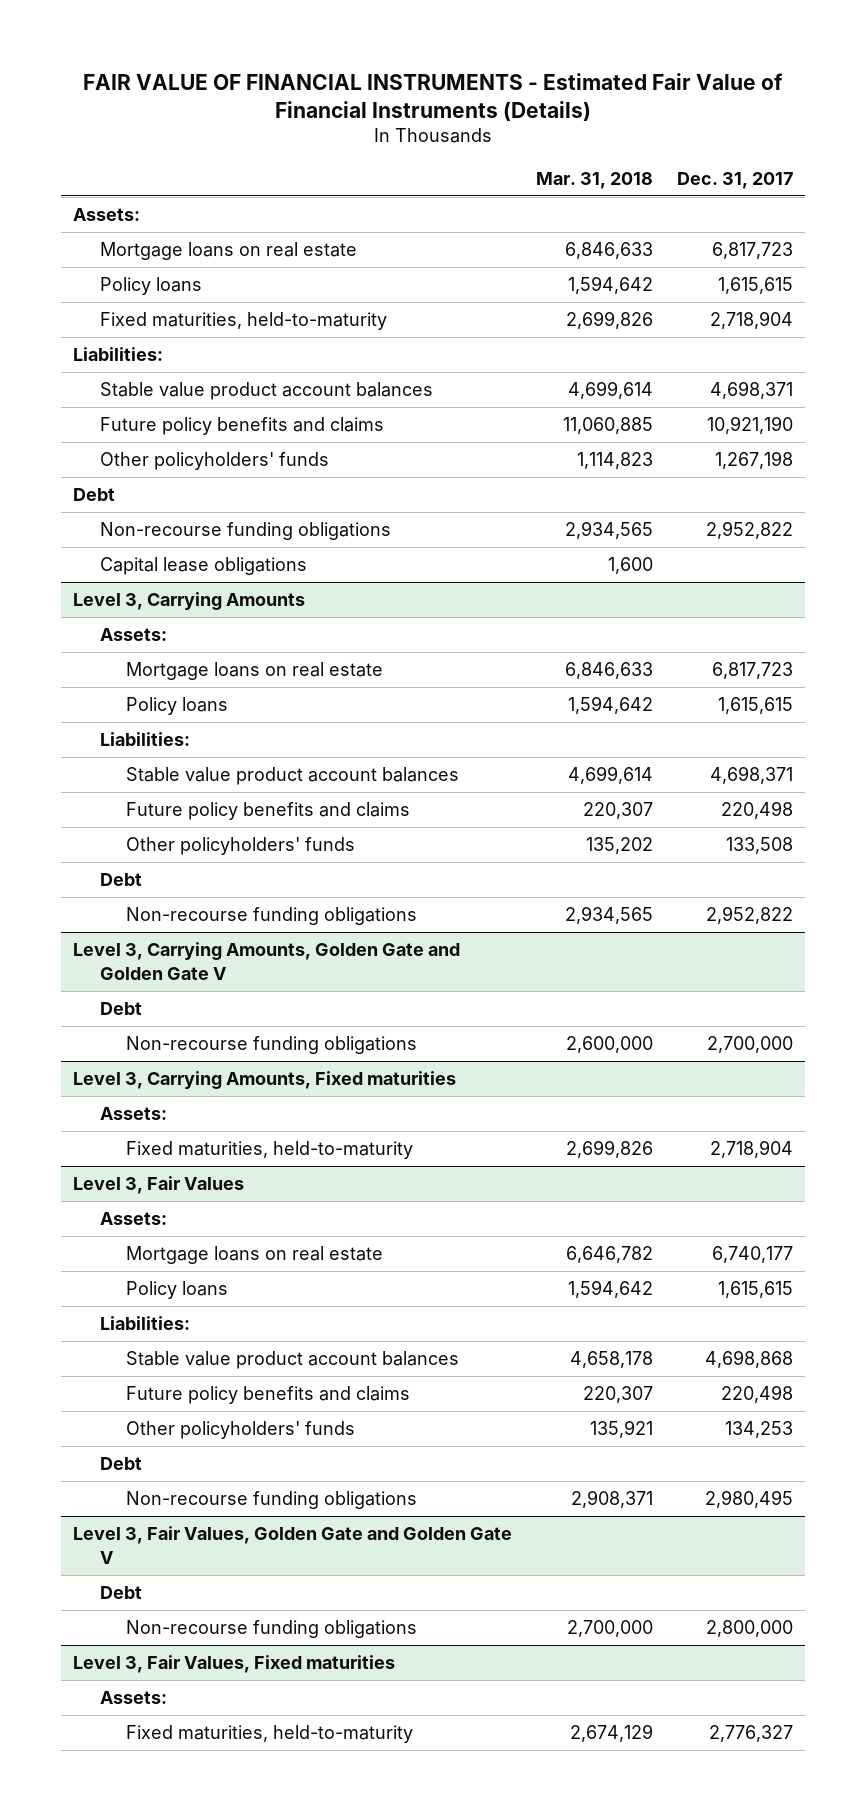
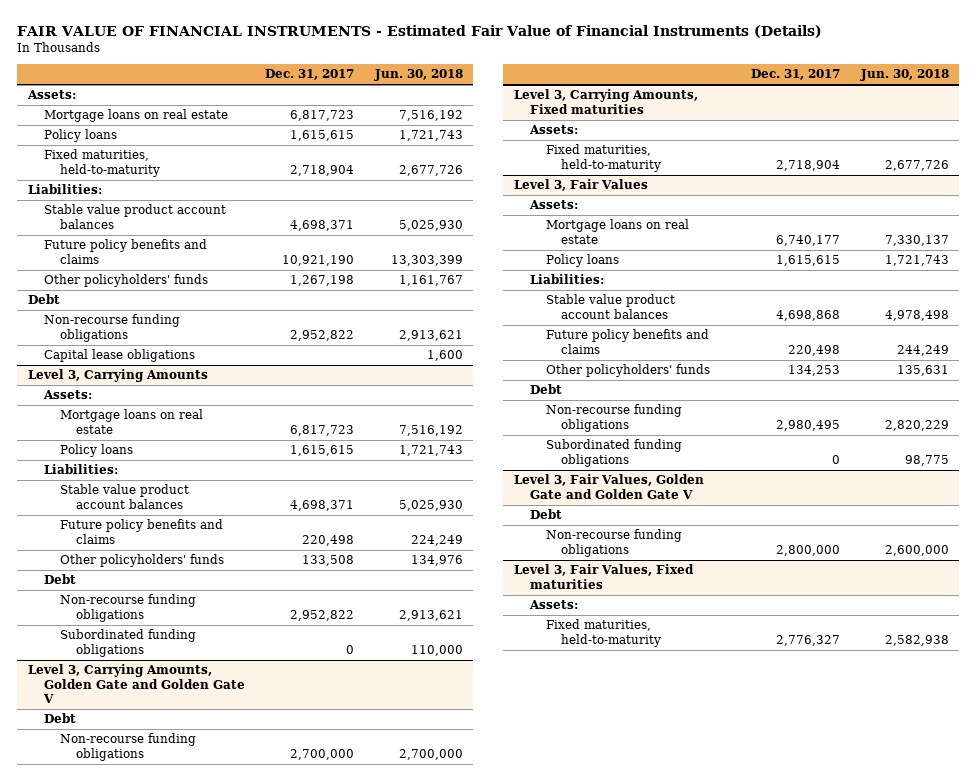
[536,171,654,189] Mar. 31, 2018 -> none
none -> [374,69,464,82] Jun. 30, 2018
none -> [59,629,196,657] Subordinated funding obligations
none -> [545,439,682,467] Subordinated funding obligations

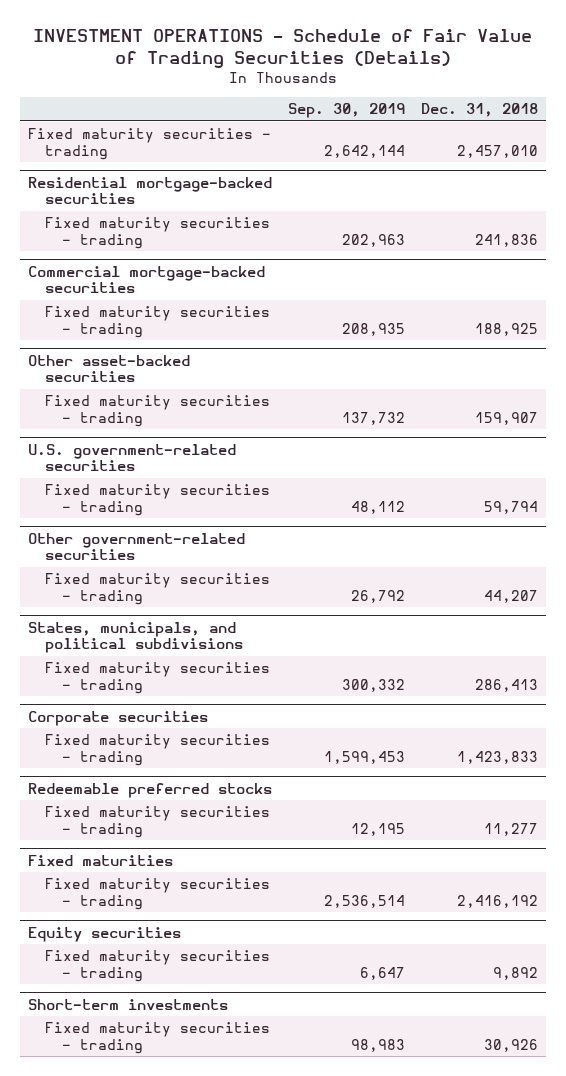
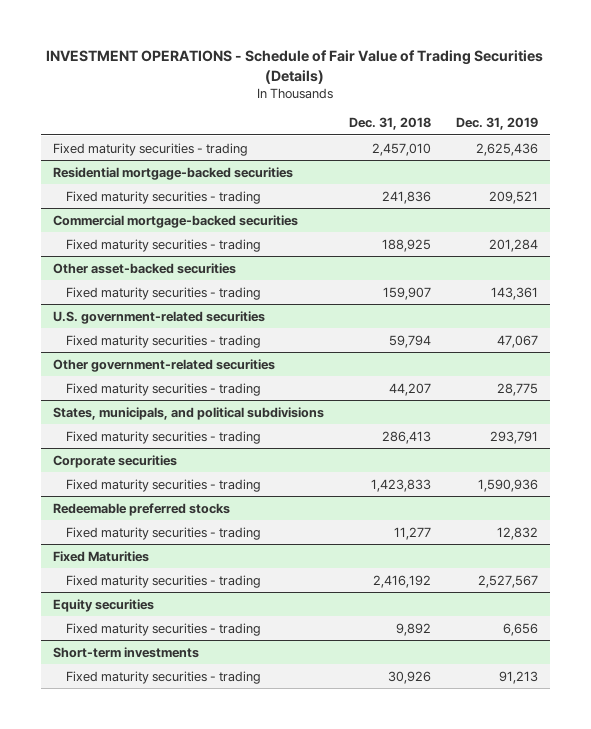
[287,103,405,119] Sep. 30, 2019 -> none
none -> [455,117,538,131] Dec. 31, 2019
[27,854,173,866] Fixed maturities -> [53,550,150,562] Fixed Maturities

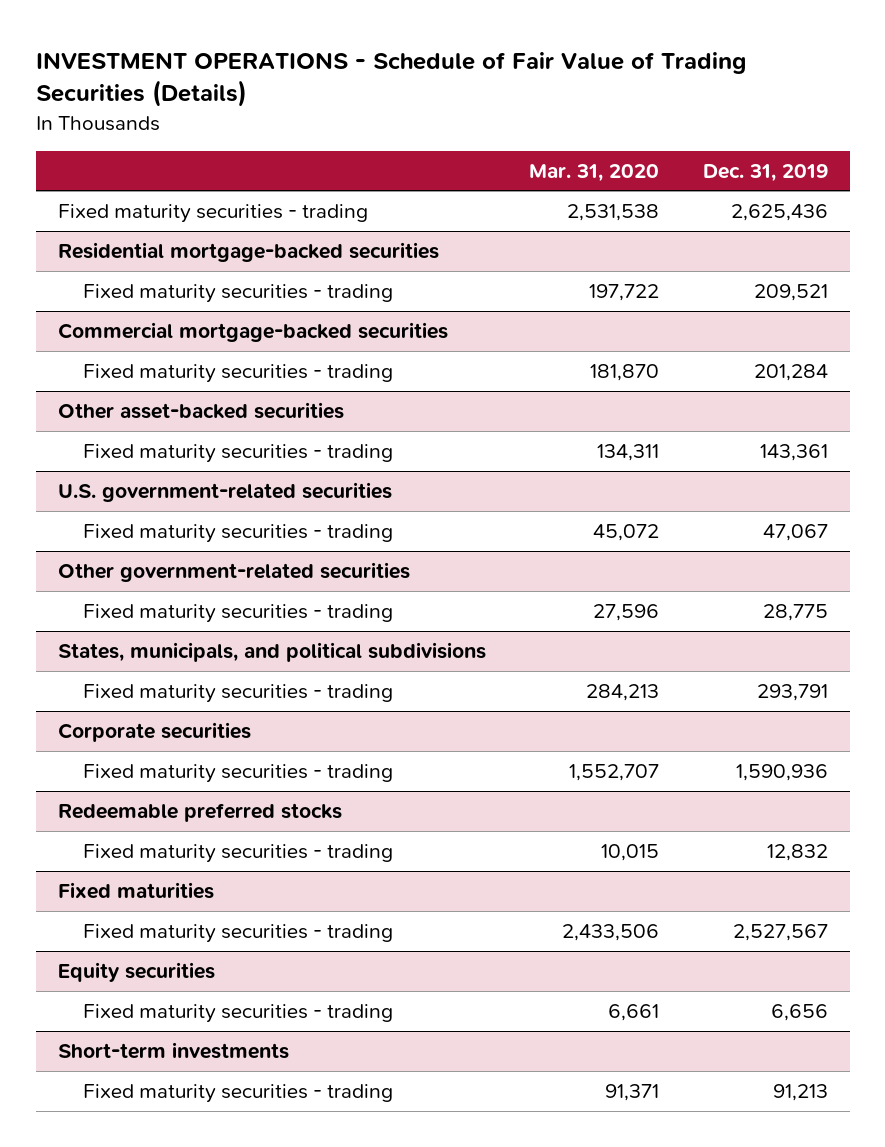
[348,117,431,131] Dec. 31, 2018 -> none
none -> [529,163,660,182] Mar. 31, 2020
[53,550,150,562] Fixed Maturities -> [57,881,214,899] Fixed maturities

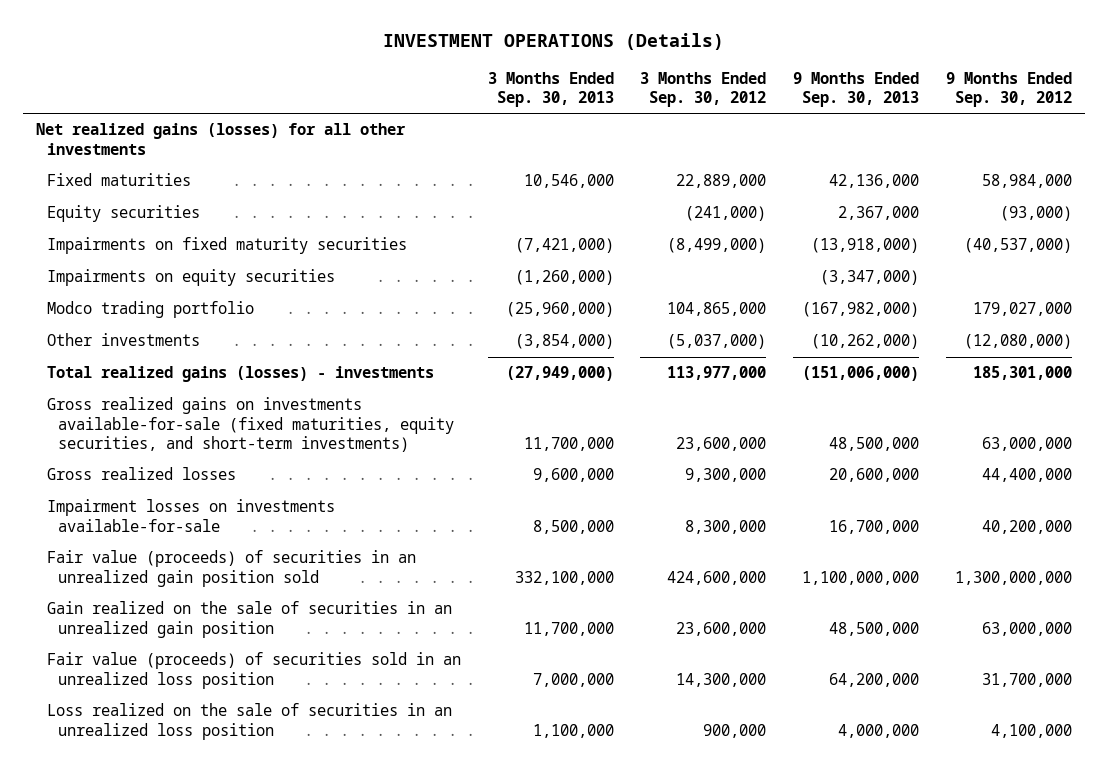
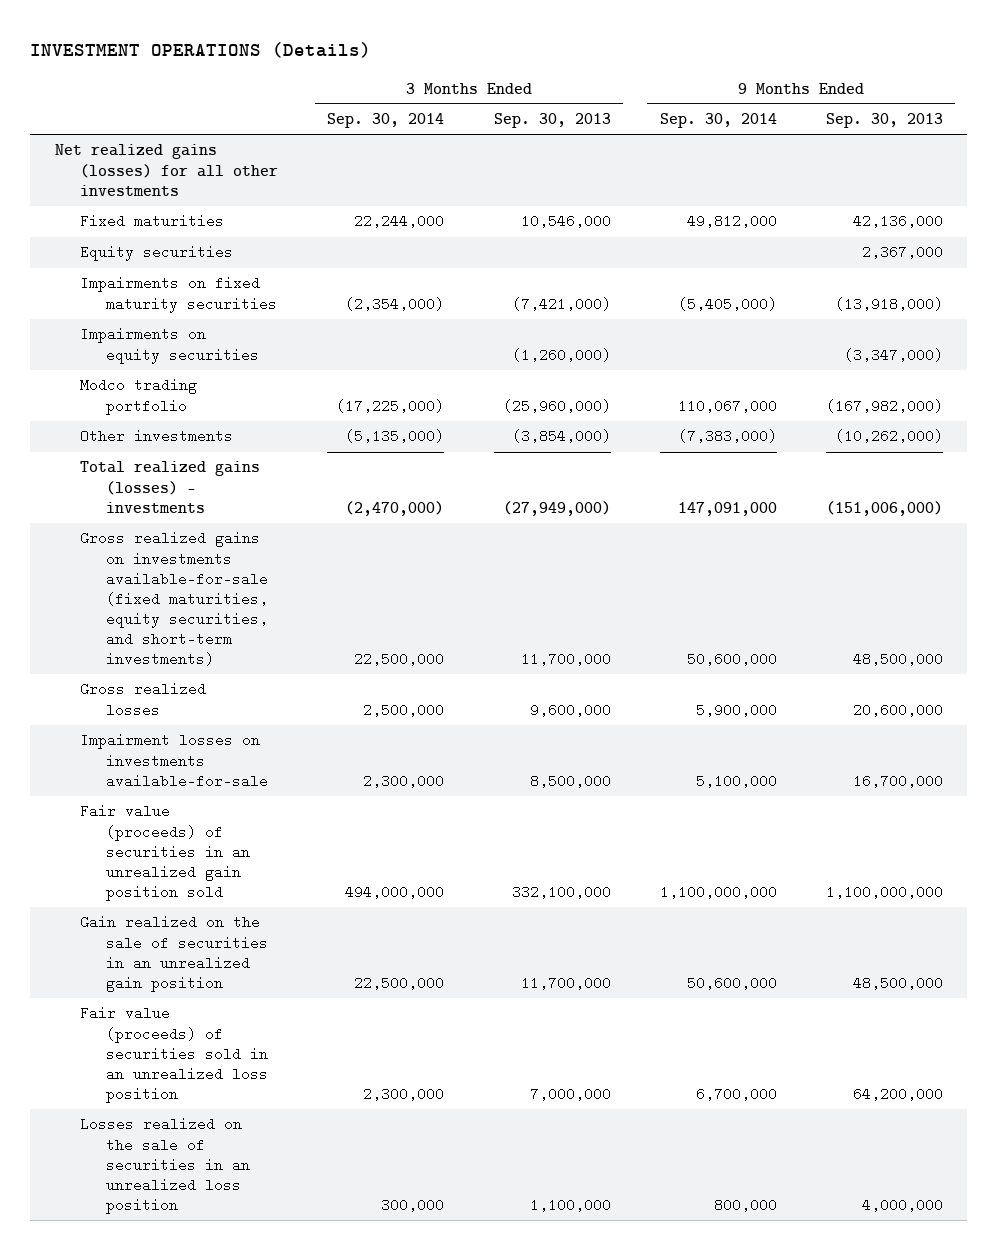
[640,71,767,108] 3 Months Ended Sep. 30, 2012 -> none
[945,71,1072,108] 9 Months Ended Sep. 30, 2012 -> none
none -> [327,113,445,129] Sep. 30, 2014
none -> [659,113,777,129] Sep. 30, 2014
[47,703,453,740] Loss realized on the sale of securities in an unrealized loss position -> [80,1117,250,1214] Losses realized on the sale of securities in an unrealized loss position

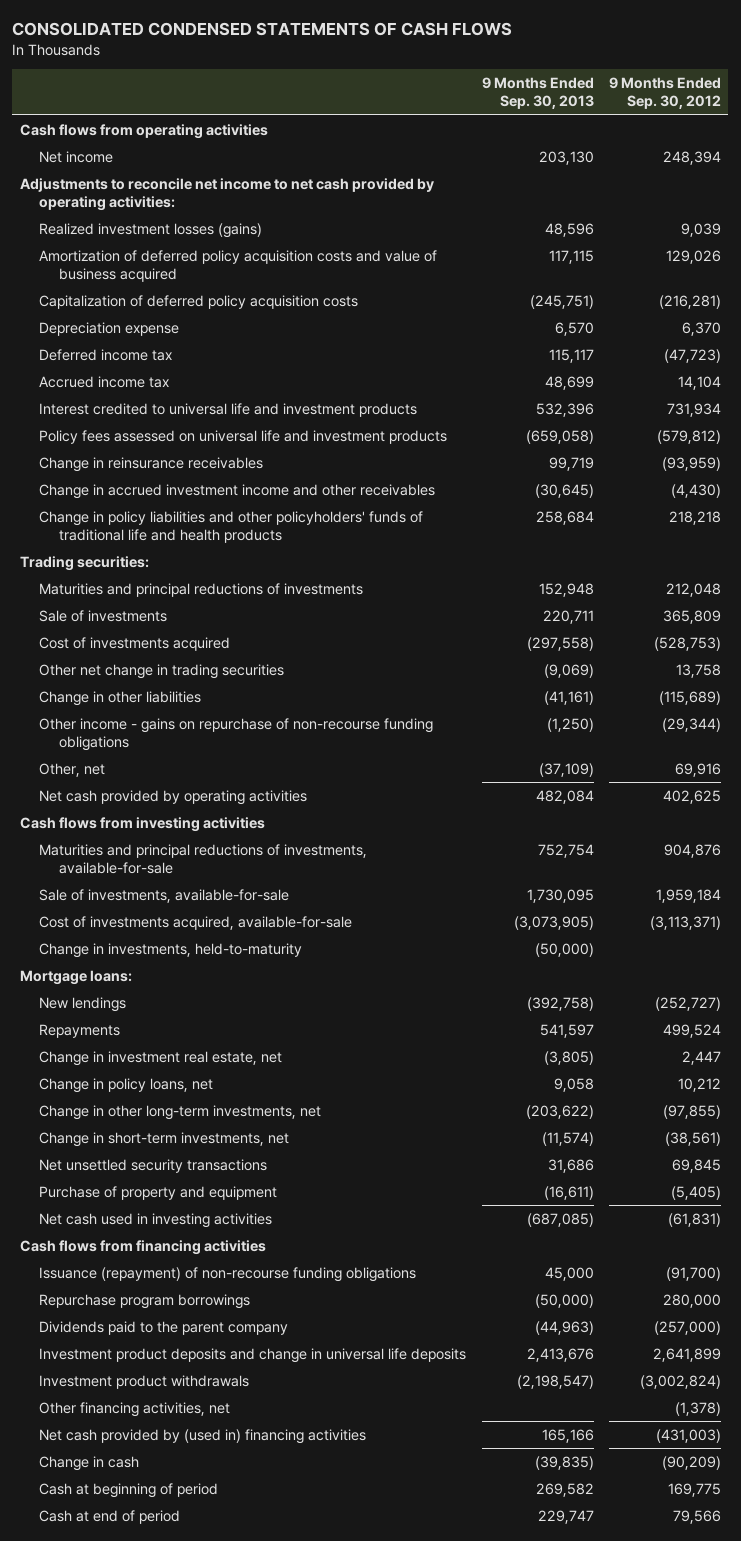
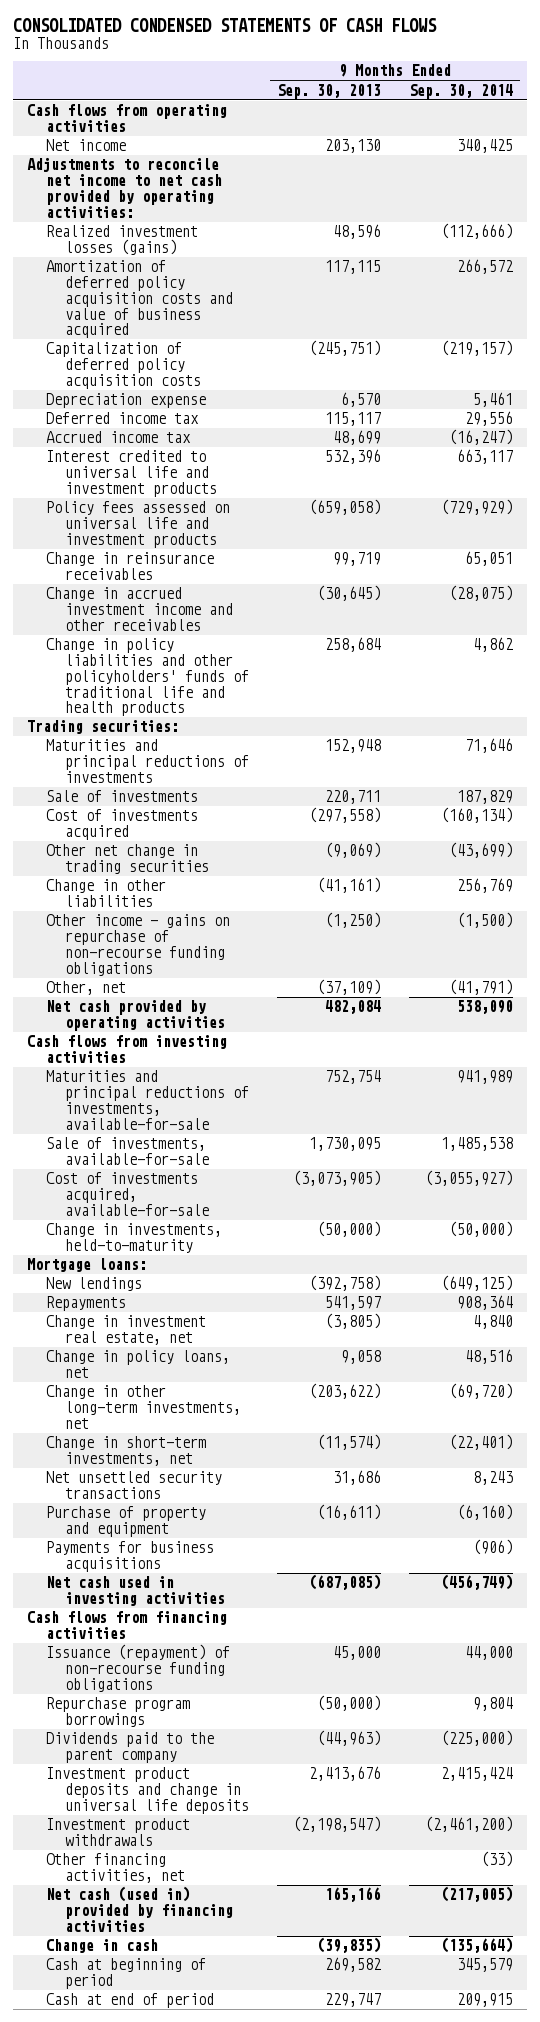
[608,77,721,110] 9 Months Ended Sep. 30, 2012 -> none
none -> [409,83,514,99] Sep. 30, 2014
none -> [45,1541,214,1573] Payments for business acquisitions
[39,1428,367,1444] Net cash provided by (used in) financing activities -> [45,1886,233,1932] Net cash (used in) provided by financing activities

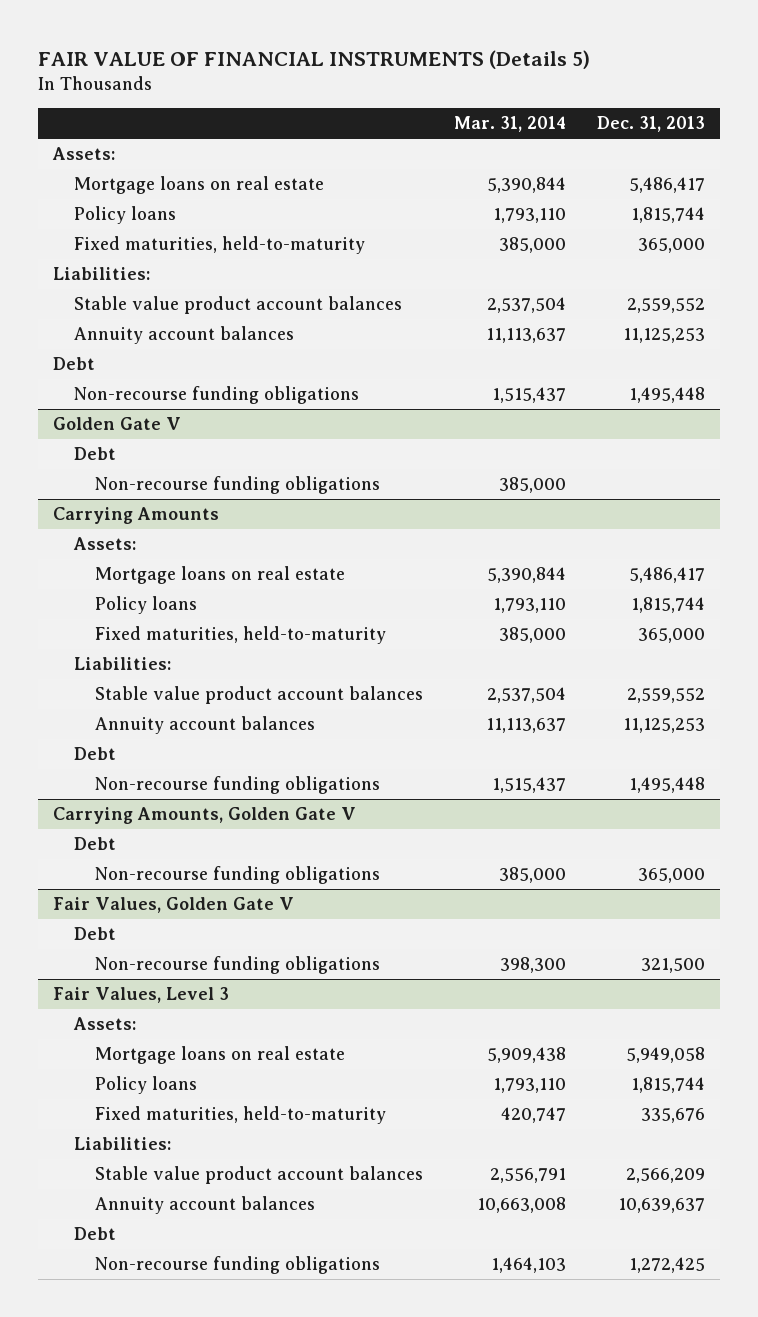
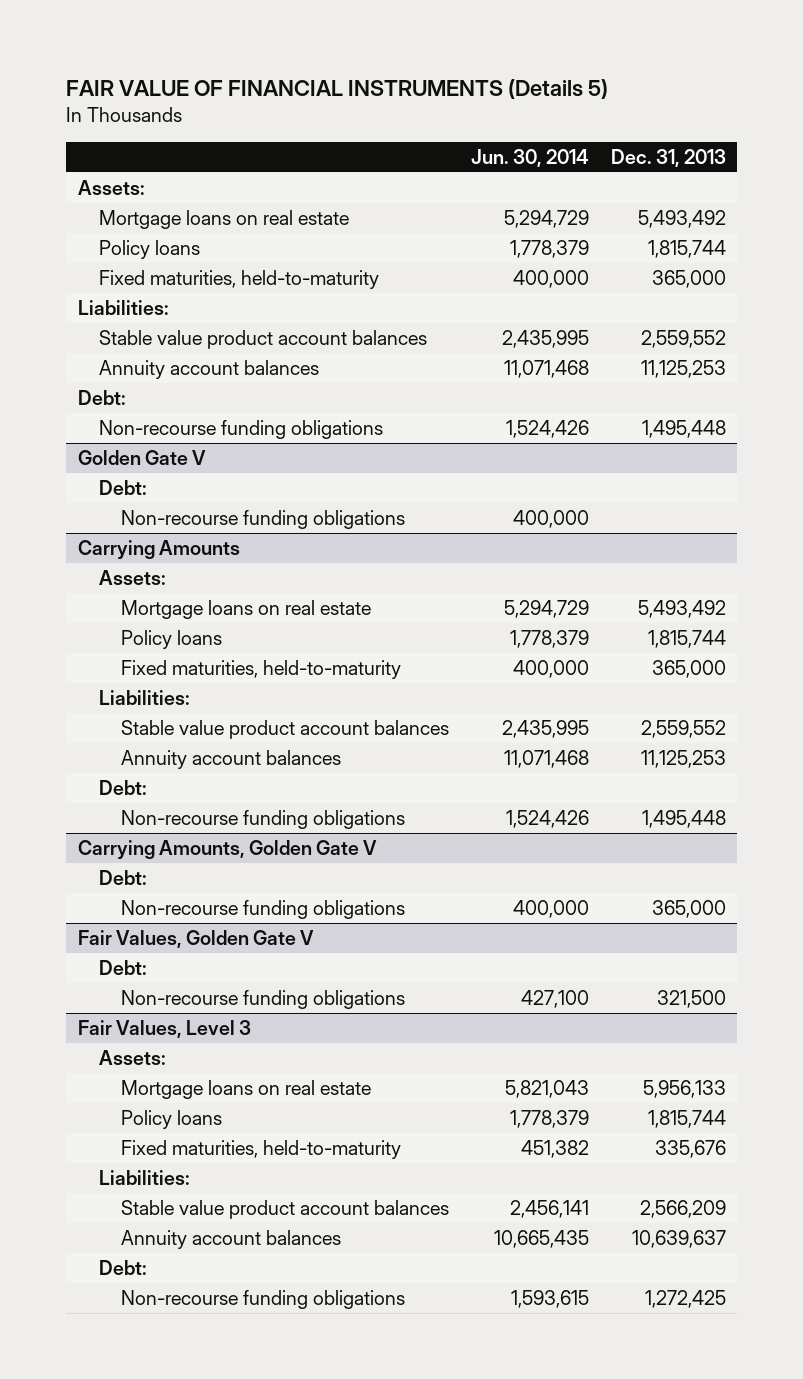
[454,116,567,133] Mar. 31, 2014 -> none
none -> [470,148,589,167] Jun. 30, 2014
[628,177,705,194] 5,486,417 -> [637,210,726,229] 5,493,492
[52,357,95,371] Debt -> [77,390,126,406] Debt:
[74,447,117,461] Debt -> [99,480,148,496] Debt:
[628,567,705,584] 5,486,417 -> [637,600,726,619] 5,493,492
[74,747,117,761] Debt -> [99,780,148,796] Debt:
[74,837,117,851] Debt -> [99,870,148,886] Debt:
[74,927,117,941] Debt -> [99,960,148,976] Debt:
[625,1047,705,1064] 5,949,058 -> [642,1080,726,1099] 5,956,133
[74,1227,117,1241] Debt -> [99,1260,148,1276] Debt:

